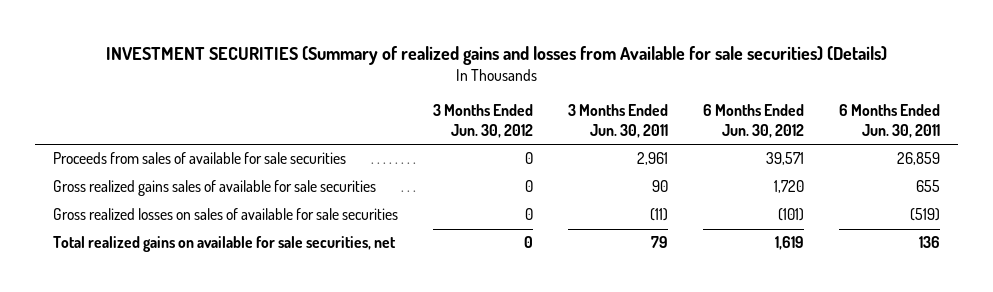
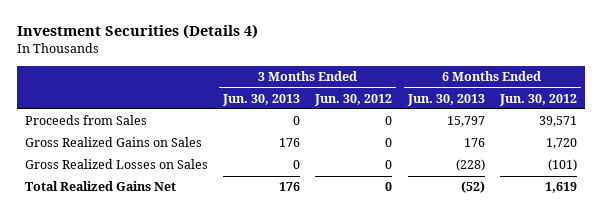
[105,45,887,65] INVESTMENT SECURITIES (Summary of realized gains and losses from Available for sale securities) (Details) -> [17,24,259,40] Investment Securities (Details 4)
[568,104,669,139] 3 Months Ended Jun. 30, 2011 -> none
[839,104,941,139] 6 Months Ended Jun. 30, 2011 -> none
none -> [222,93,301,106] Jun. 30, 2013
none -> [406,93,485,106] Jun. 30, 2013
[52,152,346,165] Proceeds from sales of available for sale securities -> [24,115,147,126] Proceeds from Sales
[52,180,376,197] Gross realized gains sales of available for sale securities -> [24,137,202,148] Gross Realized Gains on Sales
[52,208,398,221] Gross realized losses on sales of available for sale securities -> [24,159,208,170] Gross Realized Losses on Sales
[52,236,396,253] Total realized gains on available for sale securities, net -> [24,181,176,192] Total Realized Gains Net

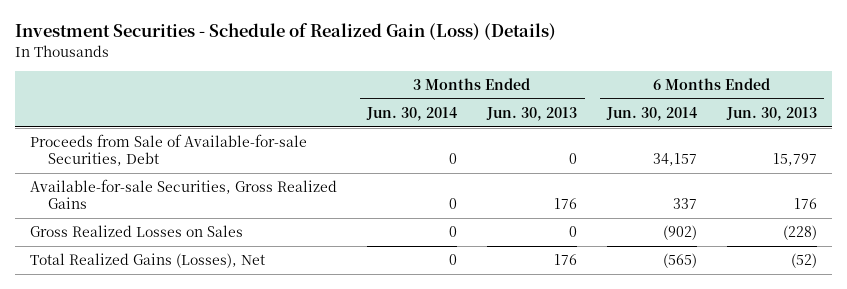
[17,24,259,40] Investment Securities (Details 4) -> [15,23,557,41] Investment Securities - Schedule of Realized Gain (Loss) (Details)
[314,93,393,106] Jun. 30, 2012 -> none
[498,93,577,106] Jun. 30, 2012 -> none
none -> [366,106,458,121] Jun. 30, 2014
none -> [605,106,697,121] Jun. 30, 2014
[24,115,147,126] Proceeds from Sales -> [30,134,308,167] Proceeds from Sale of Available-for-sale Securities, Debt
[24,137,202,148] Gross Realized Gains on Sales -> [30,179,338,210] Available-for-sale Securities, Gross Realized Gains
[24,181,176,192] Total Realized Gains Net -> [30,253,266,269] Total Realized Gains (Losses), Net

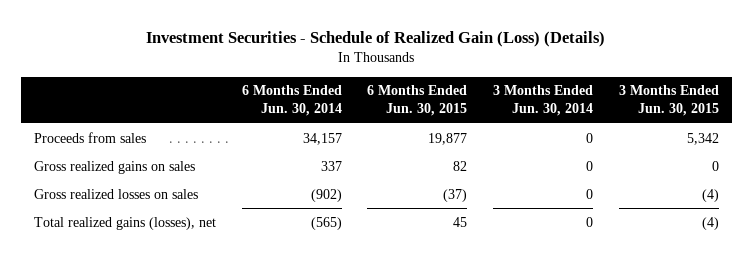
[486,106,578,121] Jun. 30, 2013 -> none
[725,106,817,121] Jun. 30, 2013 -> none
none -> [367,85,468,117] 6 Months Ended Jun. 30, 2015
none -> [618,85,719,117] 3 Months Ended Jun. 30, 2015
[30,134,308,167] Proceeds from Sale of Available-for-sale Securities, Debt -> [33,131,146,143] Proceeds from sales
[30,179,338,210] Available-for-sale Securities, Gross Realized Gains -> [33,160,195,174] Gross realized gains on sales
[30,225,244,238] Gross Realized Losses on Sales -> [33,188,198,199] Gross realized losses on sales
[30,253,266,269] Total Realized Gains (Losses), Net -> [33,216,216,230] Total realized gains (losses), net

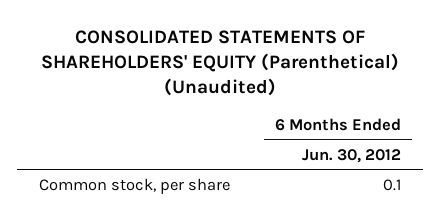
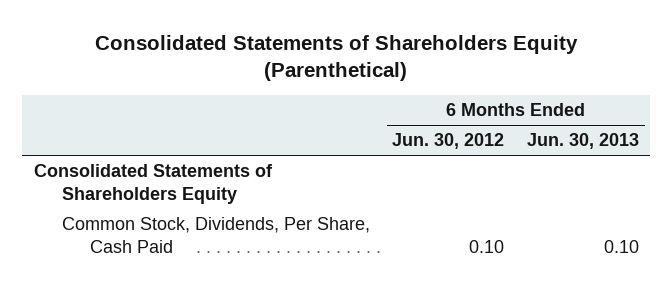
[41,29,400,97] CONSOLIDATED STATEMENTS OF SHAREHOLDERS' EQUITY (Parenthetical) (Unaudited) -> [95,34,579,82] Consolidated Statements of Shareholders Equity (Parenthetical)
none -> [526,133,639,150] Jun. 30, 2013
none -> [33,164,273,204] Consolidated Statements of Shareholders Equity
[39,177,231,194] Common stock, per share -> [61,217,370,253] Common Stock, Dividends, Per Share, Cash Paid
[382,178,401,191] 0.1 -> [469,239,505,253] 0.10

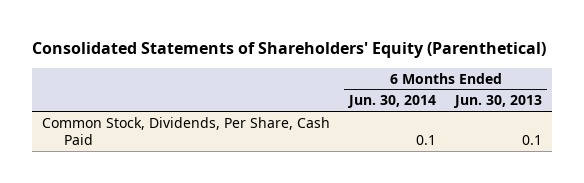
[95,34,579,82] Consolidated Statements of Shareholders Equity (Parenthetical) -> [32,41,547,58] Consolidated Statements of Shareholders' Equity (Parenthetical)
[392,133,505,150] Jun. 30, 2012 -> none
none -> [347,95,437,109] Jun. 30, 2014
[33,164,273,204] Consolidated Statements of Shareholders Equity -> none
[603,239,639,253] 0.10 -> [522,134,543,145] 0.1

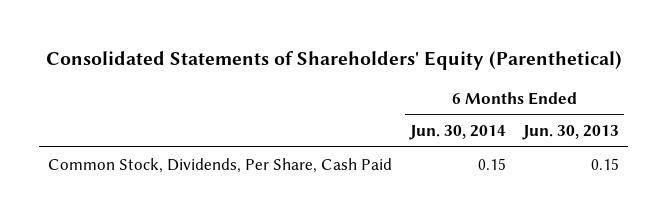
[416,134,437,145] 0.1 -> [477,157,506,170] 0.15
[522,134,543,145] 0.1 -> [591,157,620,170] 0.15

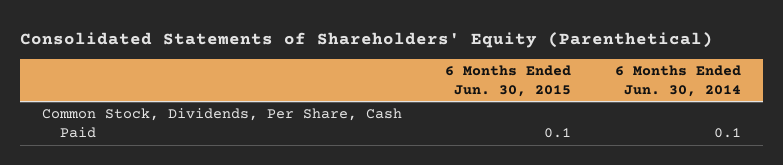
[522,125,620,141] Jun. 30, 2013 -> none
none -> [445,65,572,97] 6 Months Ended Jun. 30, 2015
[477,157,506,170] 0.15 -> [713,127,741,138] 0.1

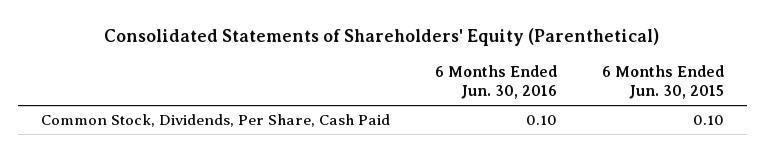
[614,65,741,97] 6 Months Ended Jun. 30, 2014 -> none
none -> [434,64,557,100] 6 Months Ended Jun. 30, 2016
[544,127,572,138] 0.1 -> [692,115,724,126] 0.10

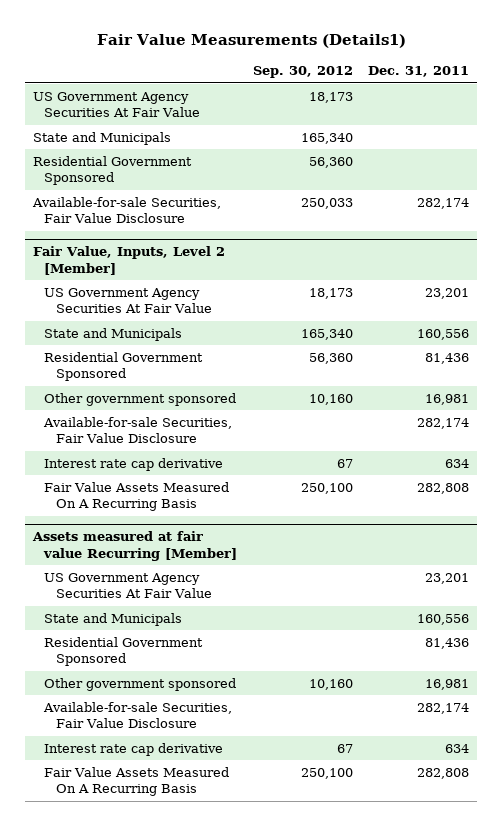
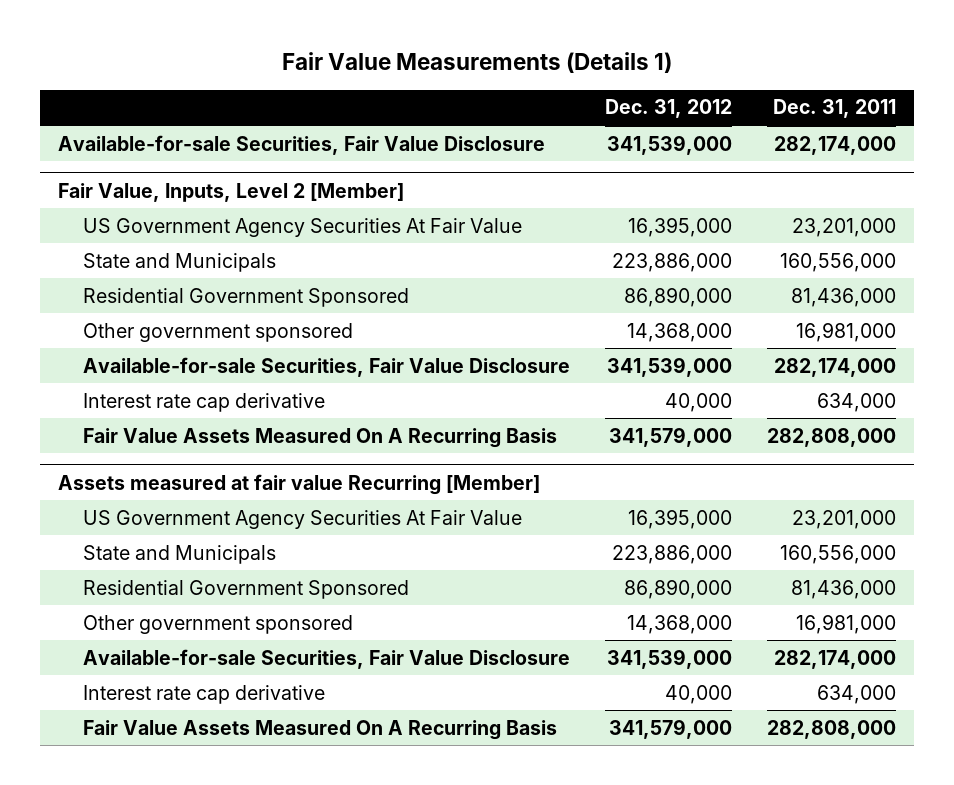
[97,34,407,49] Fair Value Measurements (Details1) -> [281,52,672,74] Fair Value Measurements (Details 1)
[252,65,353,78] Sep. 30, 2012 -> none
none -> [605,99,733,119] Dec. 31, 2012
[33,91,201,118] US Government Agency Securities At Fair Value -> none
[33,131,172,145] State and Municipals -> none
[33,155,193,186] Residential Government Sponsored -> none
[417,197,470,209] 282,174 -> [774,135,897,155] 282,174,000
[425,287,470,299] 23,201 -> [792,217,897,237] 23,201,000
[417,328,470,340] 160,556 -> [780,252,897,272] 160,556,000
[425,352,470,364] 81,436 -> [791,287,897,307] 81,436,000
[425,393,470,405] 16,981 -> [796,321,897,342] 16,981,000
[417,417,470,429] 282,174 -> [774,357,897,377] 282,174,000
[445,458,470,468] 634 -> [817,392,897,412] 634,000
[417,482,470,494] 282,808 -> [767,427,897,447] 282,808,000
[425,572,470,584] 23,201 -> [792,509,897,529] 23,201,000
[417,613,470,625] 160,556 -> [780,544,897,564] 160,556,000
[425,637,470,649] 81,436 -> [791,579,897,599] 81,436,000
[425,678,470,690] 16,981 -> [796,613,897,634] 16,981,000
[417,702,470,714] 282,174 -> [774,649,897,669] 282,174,000
[445,743,470,753] 634 -> [817,684,897,704] 634,000
[417,767,470,779] 282,808 -> [767,719,897,739] 282,808,000

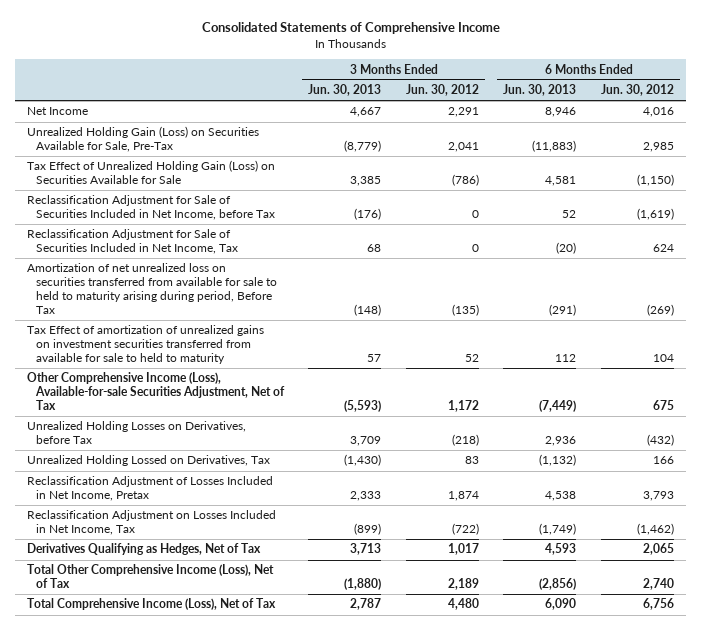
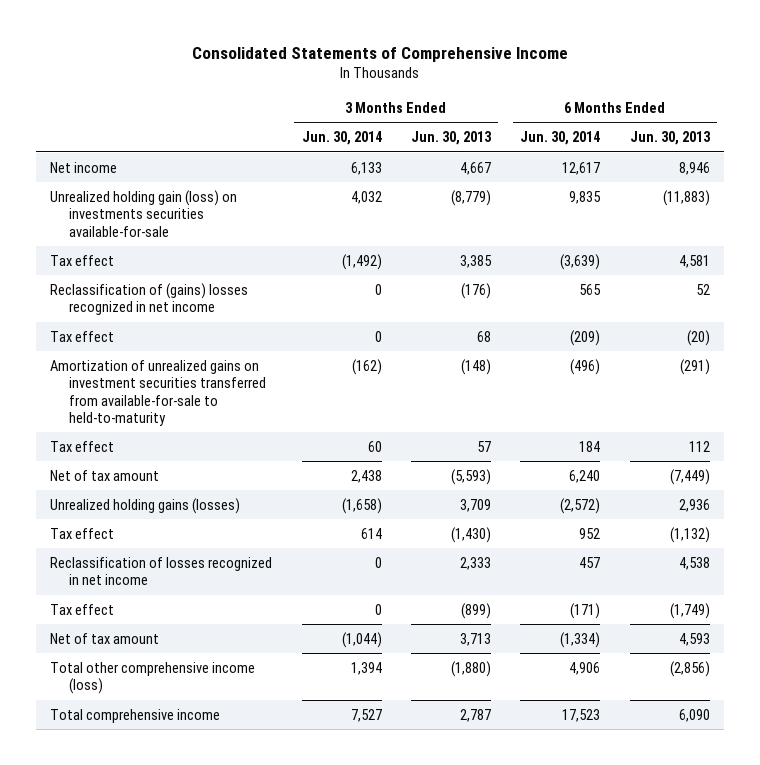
[405,84,479,97] Jun. 30, 2012 -> none
[601,84,675,97] Jun. 30, 2012 -> none
none -> [301,131,382,146] Jun. 30, 2014
none -> [520,131,601,146] Jun. 30, 2014
[27,107,89,116] Net Income -> [50,161,118,173] Net income
[27,126,260,153] Unrealized Holding Gain (Loss) on Securities Available for Sale, Pre-Tax -> [50,189,238,237] Unrealized holding gain (loss) on investments securities available-for-sale
[27,160,276,185] Tax Effect of Unrealized Holding Gain (Loss) on Securities Available for Sale -> [50,254,115,266] Tax effect
[27,195,275,221] Reclassification Adjustment for Sale of Securities Included in Net Income, before Tax -> [50,282,249,316] Reclassification of (gains) losses recognized in net income
[27,229,238,255] Reclassification Adjustment for Sale of Securities Included in Net Income, Tax -> [50,330,115,342] Tax effect
[27,263,277,315] Amortization of net unrealized loss on securities transferred from available for sale to held to maturity arising during period, Before Tax -> [50,359,267,427] Amortization of unrealized gains on investment securities transferred from available-for-sale to held-to-maturity
[27,325,265,365] Tax Effect of amortization of unrealized gains on investment securities transferred from available for sale to held to maturity -> [50,440,115,452] Tax effect
[27,372,285,411] Other Comprehensive Income (Loss), Available-for-sale Securities Adjustment, Net of Tax -> [50,469,160,481] Net of tax amount
[27,421,247,445] Unrealized Holding Losses on Derivatives, before Tax -> [50,497,241,514] Unrealized holding gains (losses)
[27,455,271,467] Unrealized Holding Lossed on Derivatives, Tax -> [50,527,115,539] Tax effect
[27,476,274,502] Reclassification Adjustment of Losses Included in Net Income, Pretax -> [50,556,273,586] Reclassification of losses recognized in net income
[27,510,277,536] Reclassification Adjustment on Losses Included in Net Income, Tax -> [50,603,115,615] Tax effect
[27,543,262,556] Derivatives Qualifying as Hedges, Net of Tax -> [50,632,160,644] Net of tax amount
[27,564,275,589] Total Other Comprehensive Income (Loss), Net of Tax -> [50,661,256,695] Total other comprehensive income (loss)
[27,598,277,611] Total Comprehensive Income (Loss), Net of Tax -> [50,708,221,723] Total comprehensive income

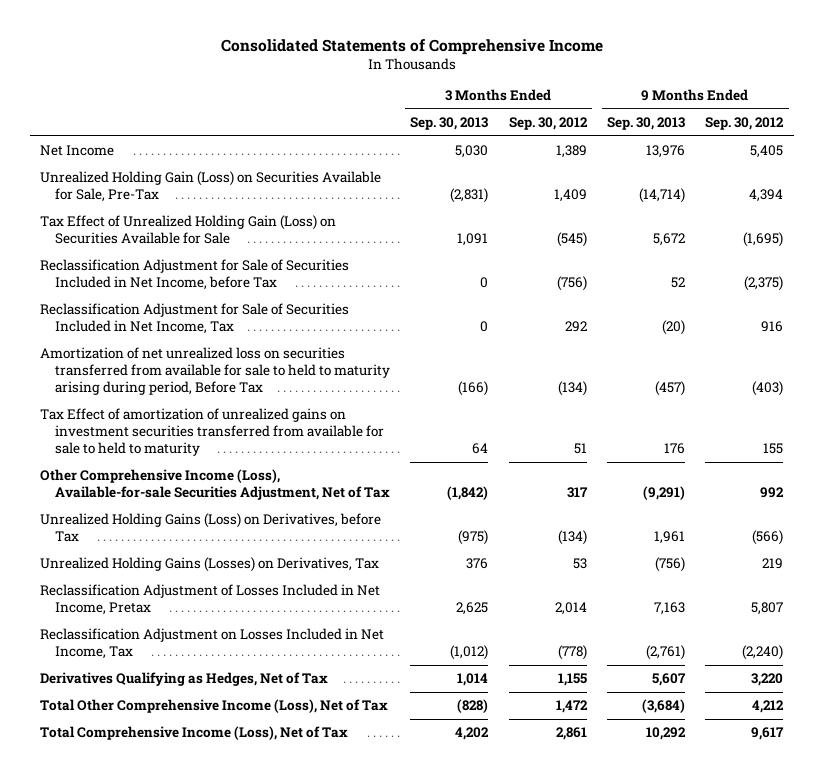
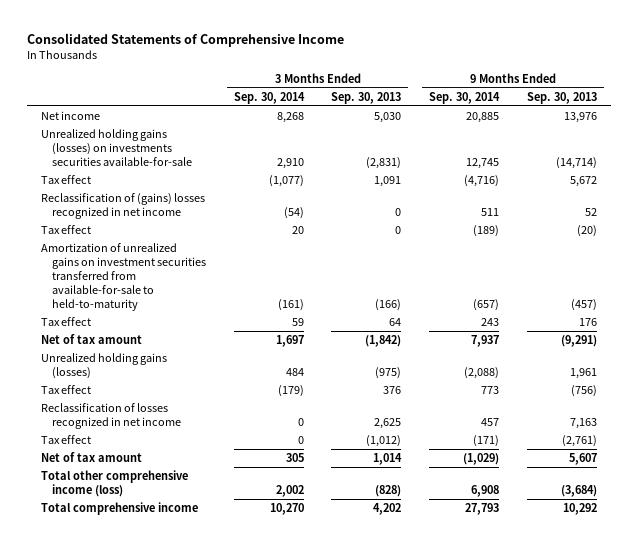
[508,117,588,131] Sep. 30, 2012 -> none
[705,117,785,131] Sep. 30, 2012 -> none
none -> [233,91,305,104] Sep. 30, 2014
none -> [429,91,501,104] Sep. 30, 2014
[40,259,350,291] Reclassification Adjustment for Sale of Securities Included in Net Income, before Tax -> none
[40,303,350,335] Reclassification Adjustment for Sale of Securities Included in Net Income, Tax -> none
[40,145,115,157] Net Income -> [40,111,100,121] Net income
[40,171,382,203] Unrealized Holding Gain (Loss) on Securities Available for Sale, Pre-Tax -> [40,129,193,167] Unrealized holding gains (losses) on investments securities available-for-sale
[40,215,337,245] Tax Effect of Unrealized Holding Gain (Loss) on Securities Available for Sale -> [40,175,91,185] Tax effect
none -> [40,193,205,220] Reclassification of (gains) losses recognized in net income
none -> [40,225,91,235] Tax effect
[40,347,390,396] Amortization of net unrealized loss on securities transferred from available for sale to held to maturity arising during period, Before Tax -> [40,243,207,312] Amortization of unrealized gains on investment securities transferred from available-for-sale to held-to-maturity
[40,408,384,457] Tax Effect of amortization of unrealized gains on investment securities transferred from available for sale to held to maturity -> [40,317,91,327] Tax effect
[40,469,390,501] Other Comprehensive Income (Loss), Available-for-sale Securities Adjustment, Net of Tax -> [40,334,142,345] Net of tax amount
[40,513,382,543] Unrealized Holding Gains (Loss) on Derivatives, before Tax -> [40,353,167,380] Unrealized holding gains (losses)
[40,557,380,573] Unrealized Holding Gains (Losses) on Derivatives, Tax -> [40,385,91,395] Tax effect
[40,584,381,616] Reclassification Adjustment of Losses Included in Net Income, Pretax -> [40,403,182,430] Reclassification of losses recognized in net income
[40,628,385,660] Reclassification Adjustment on Losses Included in Net Income, Tax -> [40,435,91,445] Tax effect
[40,672,329,687] Derivatives Qualifying as Hedges, Net of Tax -> [40,452,142,463] Net of tax amount
[40,699,389,714] Total Other Comprehensive Income (Loss), Net of Tax -> [40,470,188,498] Total other comprehensive income (loss)
[40,726,349,741] Total Comprehensive Income (Loss), Net of Tax -> [40,502,198,516] Total comprehensive income

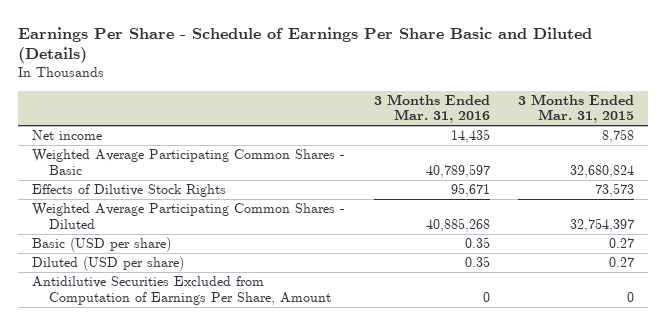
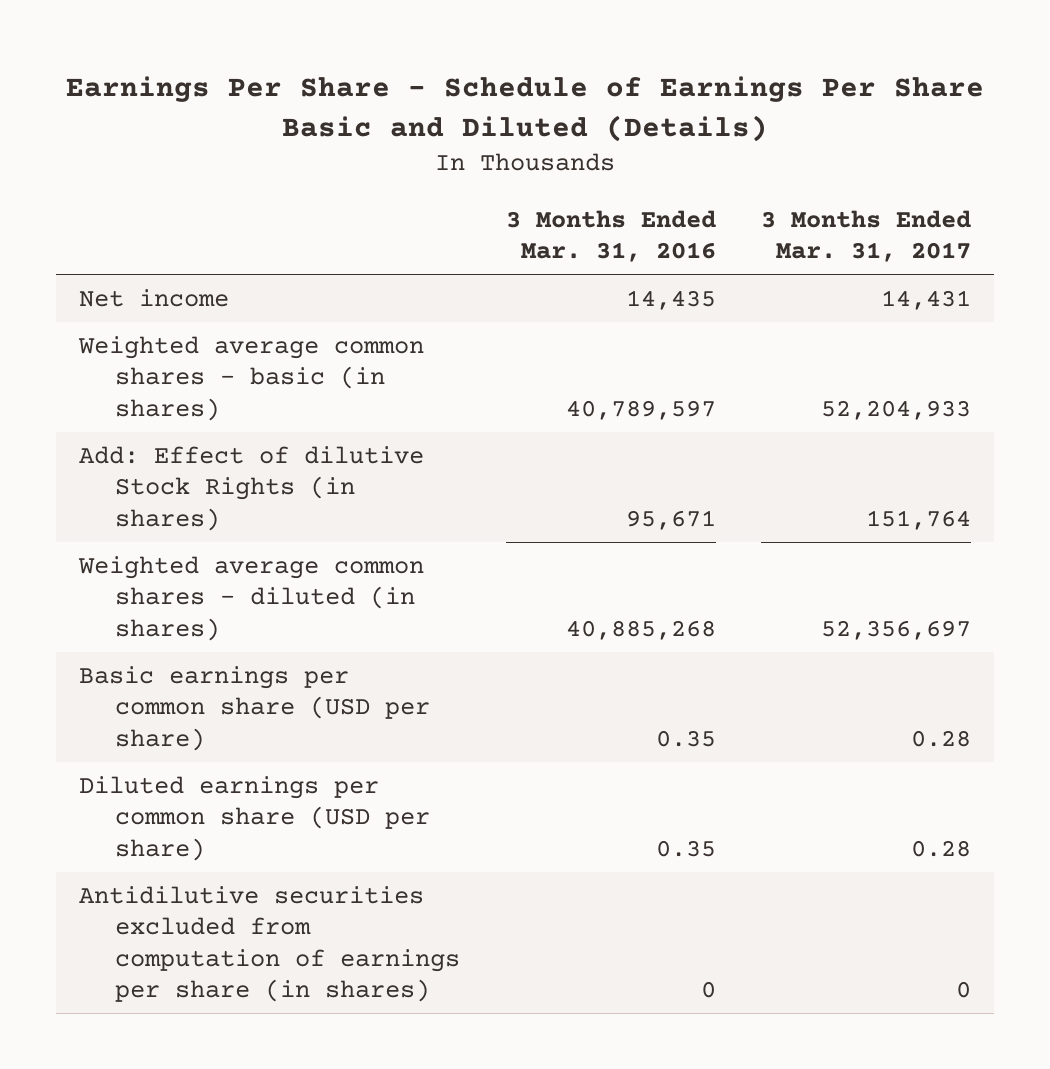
[518,93,635,124] 3 Months Ended Mar. 31, 2015 -> none
none -> [761,209,972,262] 3 Months Ended Mar. 31, 2017
[32,149,346,175] Weighted Average Participating Common Shares - Basic -> [77,335,424,421] Weighted average common shares - basic (in shares)
[32,184,227,198] Effects of Dilutive Stock Rights -> [78,445,424,531] Add: Effect of dilutive Stock Rights (in shares)
[32,203,346,229] Weighted Average Participating Common Shares - Diluted -> [77,555,424,641] Weighted average common shares - diluted (in shares)
[32,237,172,253] Basic (USD per share) -> [78,665,431,751] Basic earnings per common share (USD per share)
[32,256,185,272] Diluted (USD per share) -> [78,775,431,861] Diluted earnings per common share (USD per share)
[32,276,331,305] Antidilutive Securities Excluded from Computation of Earnings Per Share, Amount -> [78,885,461,1003] Antidilutive securities excluded from computation of earnings per share (in shares)

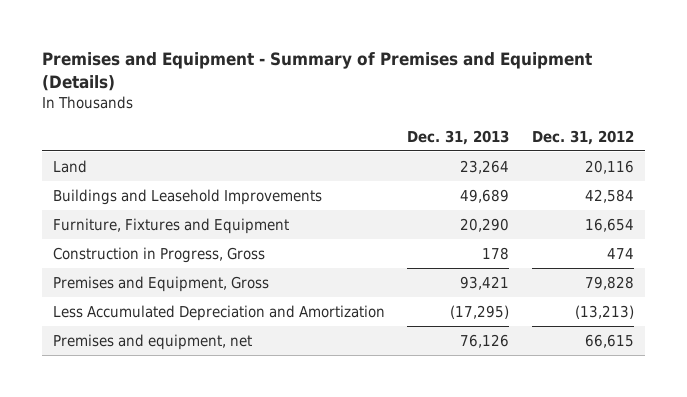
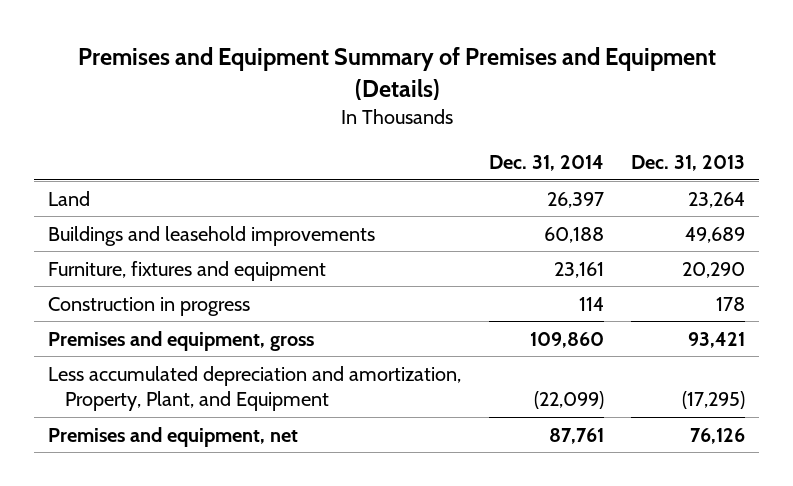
[41,51,592,91] Premises and Equipment - Summary of Premises and Equipment (Details) -> [77,47,716,100] Premises and Equipment Summary of Premises and Equipment (Details)
[531,129,634,145] Dec. 31, 2012 -> none
none -> [488,155,604,172] Dec. 31, 2014
[53,188,323,205] Buildings and Leasehold Improvements -> [47,225,375,246] Buildings and leasehold improvements
[53,217,290,234] Furniture, Fixtures and Equipment -> [47,260,326,281] Furniture, fixtures and equipment
[53,246,266,263] Construction in Progress, Gross -> [47,296,250,316] Construction in progress
[53,275,270,292] Premises and Equipment, Gross -> [47,330,314,351] Premises and equipment, gross
[53,304,386,321] Less Accumulated Depreciation and Amortization -> [47,365,461,411] Less accumulated depreciation and amortization, Property, Plant, and Equipment

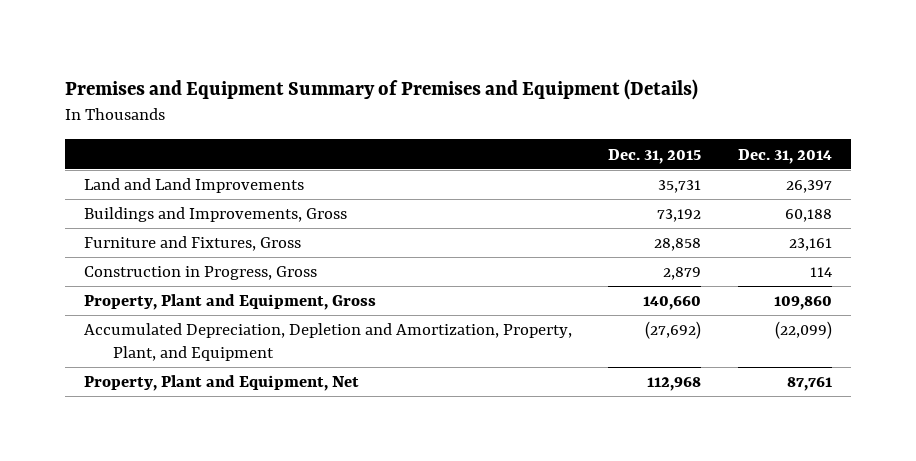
[631,155,746,172] Dec. 31, 2013 -> none
none -> [608,148,702,164] Dec. 31, 2015
[47,190,90,206] Land -> [83,178,304,194] Land and Land Improvements
[47,225,375,246] Buildings and leasehold improvements -> [83,207,347,223] Buildings and Improvements, Gross
[47,260,326,281] Furniture, fixtures and equipment -> [83,236,301,252] Furniture and Fixtures, Gross
[47,296,250,316] Construction in progress -> [83,266,317,281] Construction in Progress, Gross
[47,330,314,351] Premises and equipment, gross -> [83,294,376,311] Property, Plant and Equipment, Gross
[47,365,461,411] Less accumulated depreciation and amortization, Property, Plant, and Equipment -> [83,323,572,361] Accumulated Depreciation, Depletion and Amortization, Property, Plant, and Equipment
[47,426,298,447] Premises and equipment, net -> [83,375,359,392] Property, Plant and Equipment, Net

